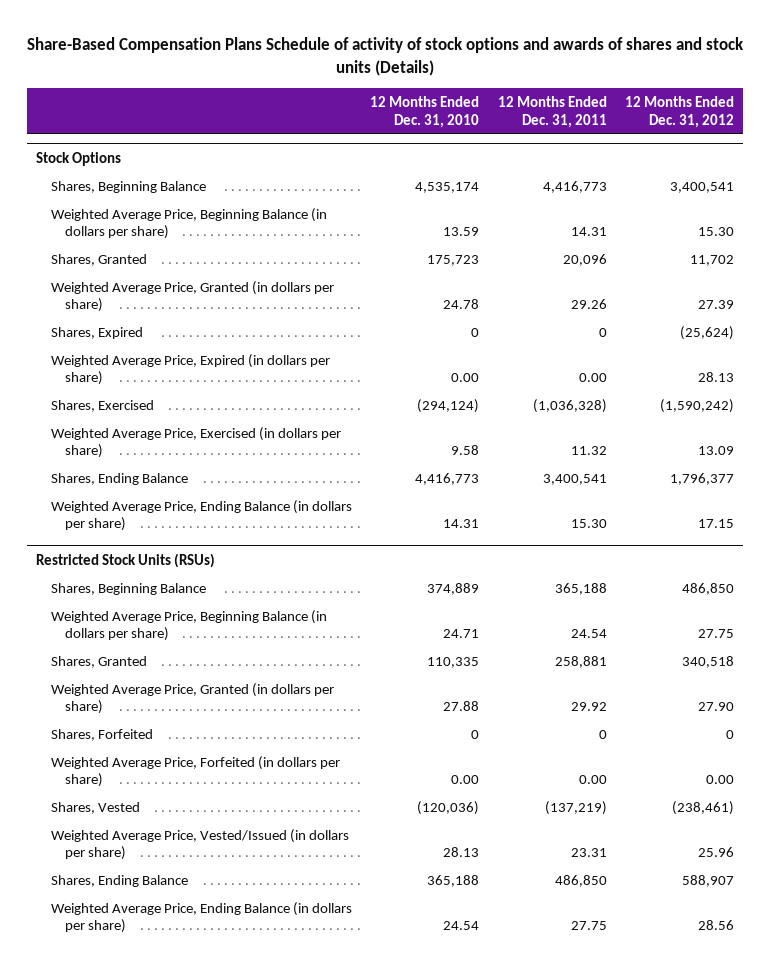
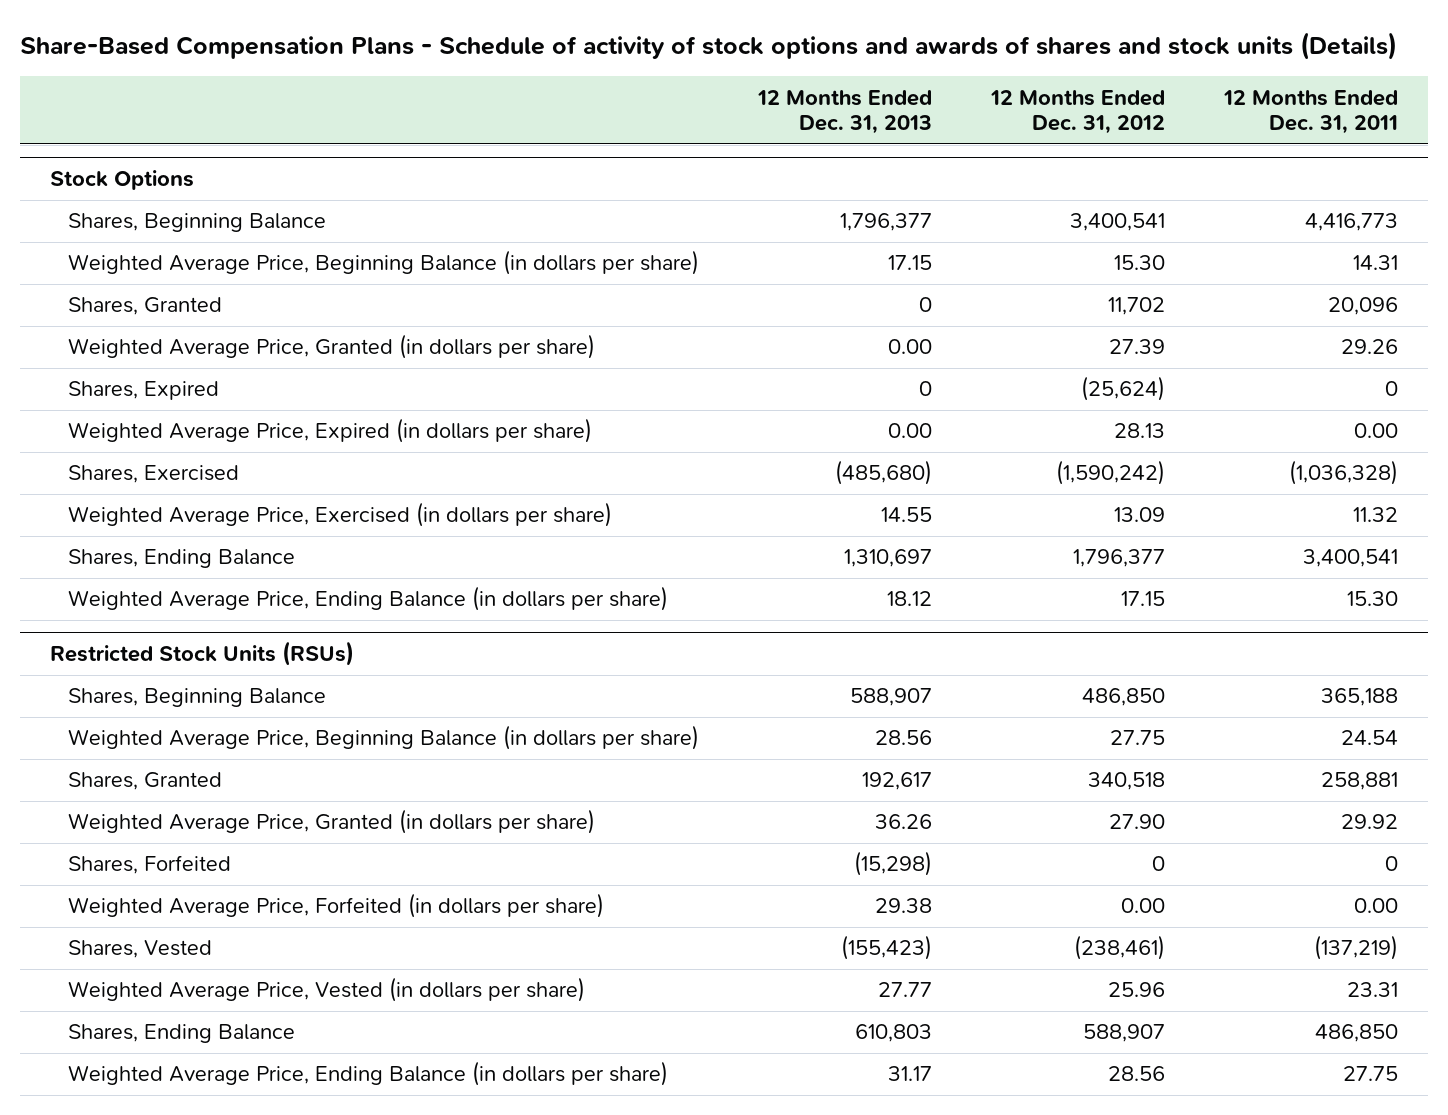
[27,37,745,77] Share-Based Compensation Plans Schedule of activity of stock options and awards of shares and stock units (Details) -> [20,32,1398,61] Share-Based Compensation Plans - Schedule of activity of stock options and awards of shares and stock units (Details)
[370,96,480,128] 12 Months Ended Dec. 31, 2010 -> none
none -> [757,89,933,134] 12 Months Ended Dec. 31, 2013
[50,828,349,861] Weighted Average Price, Vested/Issued (in dollars per share) -> [68,977,586,1003] Weighted Average Price, Vested (in dollars per share)

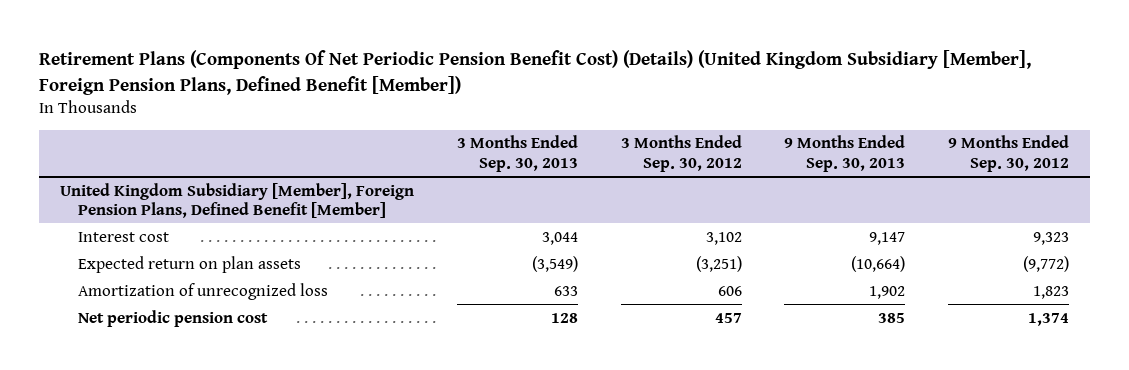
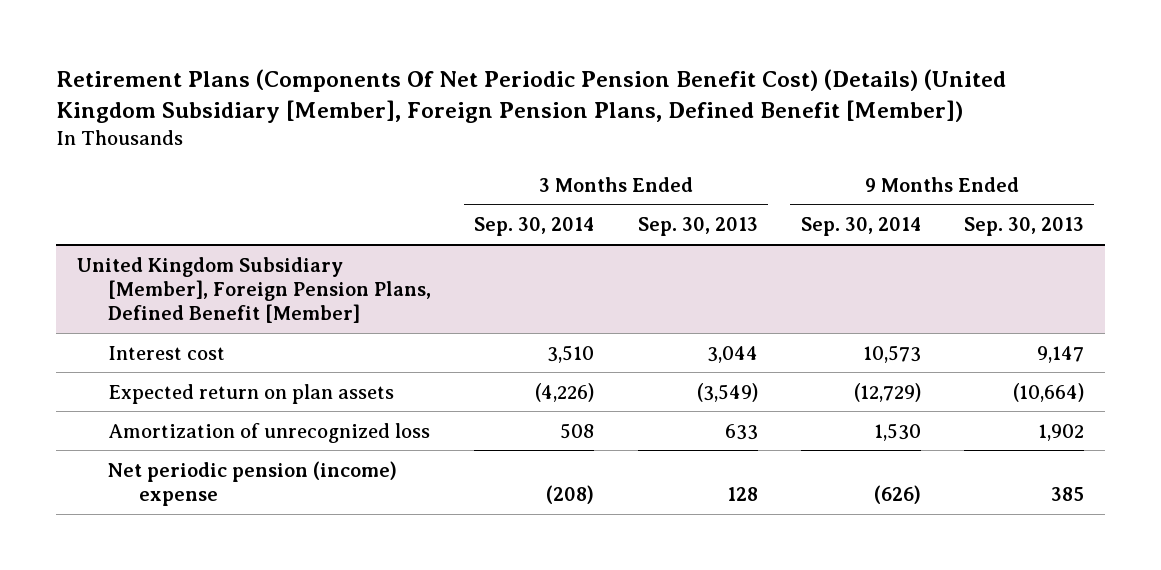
[620,135,742,172] 3 Months Ended Sep. 30, 2012 -> none
[947,135,1069,172] 9 Months Ended Sep. 30, 2012 -> none
none -> [474,217,595,237] Sep. 30, 2014
none -> [800,217,921,237] Sep. 30, 2014
[78,309,269,327] Net periodic pension cost -> [108,460,398,506] Net periodic pension (income) expense

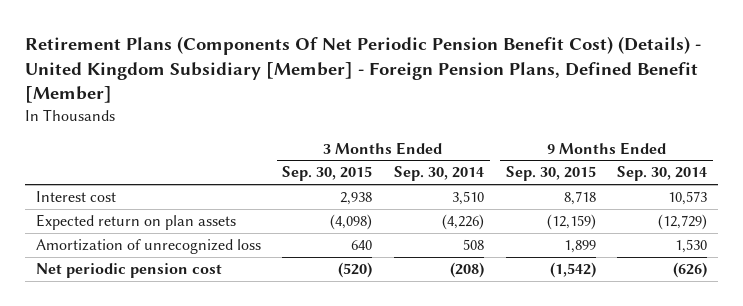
[55,69,1006,124] Retirement Plans (Components Of Net Periodic Pension Benefit Cost) (Details) (United Kingdom Subsidiary [Member], Foreign Pension Plans, Defined Benefit [Member]) -> [24,35,701,104] Retirement Plans (Components Of Net Periodic Pension Benefit Cost) (Details) - United Kingdom Subsidiary [Member] - Foreign Pension Plans, Defined Benefit [Member]
[637,217,758,237] Sep. 30, 2013 -> none
[963,217,1084,237] Sep. 30, 2013 -> none
none -> [282,166,373,182] Sep. 30, 2015
none -> [505,166,596,182] Sep. 30, 2015
[77,256,432,323] United Kingdom Subsidiary [Member], Foreign Pension Plans, Defined Benefit [Member] -> none
[108,460,398,506] Net periodic pension (income) expense -> [35,263,222,279] Net periodic pension cost

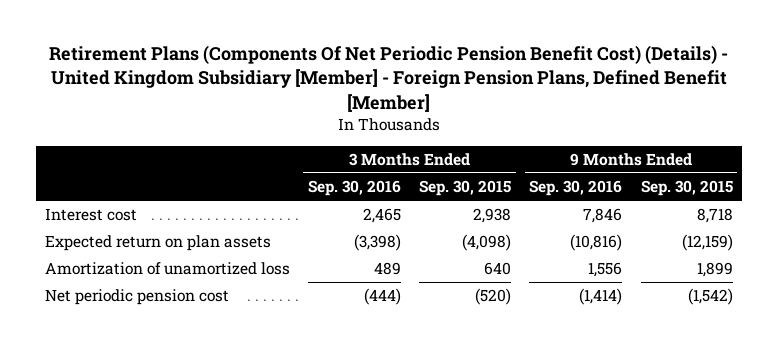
[394,166,485,182] Sep. 30, 2014 -> none
[617,166,708,182] Sep. 30, 2014 -> none
none -> [307,180,401,197] Sep. 30, 2016
none -> [529,180,623,197] Sep. 30, 2016
[35,239,261,255] Amortization of unrecognized loss -> [44,262,290,276] Amortization of unamortized loss

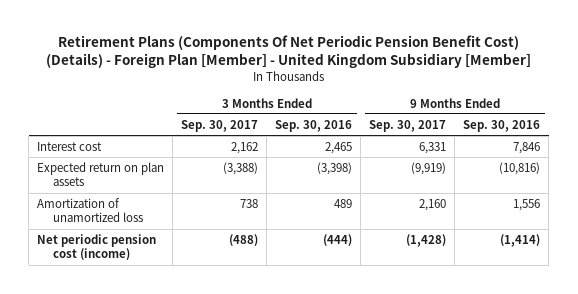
[48,44,728,112] Retirement Plans (Components Of Net Periodic Pension Benefit Cost) (Details) - United Kingdom Subsidiary [Member] - Foreign Pension Plans, Defined Benefit [Member] -> [45,35,531,69] Retirement Plans (Components Of Net Periodic Pension Benefit Cost) (Details) - Foreign Plan [Member] - United Kingdom Subsidiary [Member]
[419,180,512,197] Sep. 30, 2015 -> none
[640,180,733,197] Sep. 30, 2015 -> none
none -> [181,119,259,132] Sep. 30, 2017
none -> [369,119,447,132] Sep. 30, 2017
[44,289,229,306] Net periodic pension cost -> [37,233,157,261] Net periodic pension cost (income)

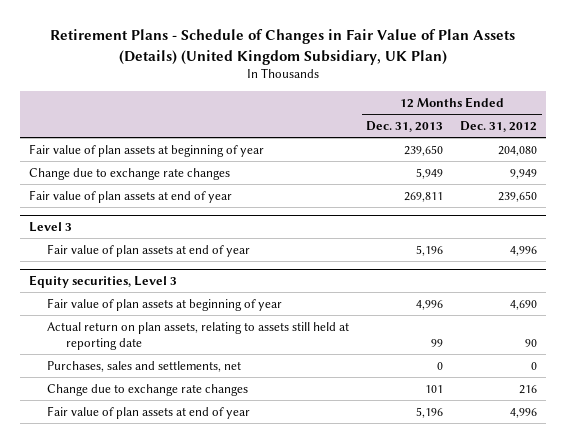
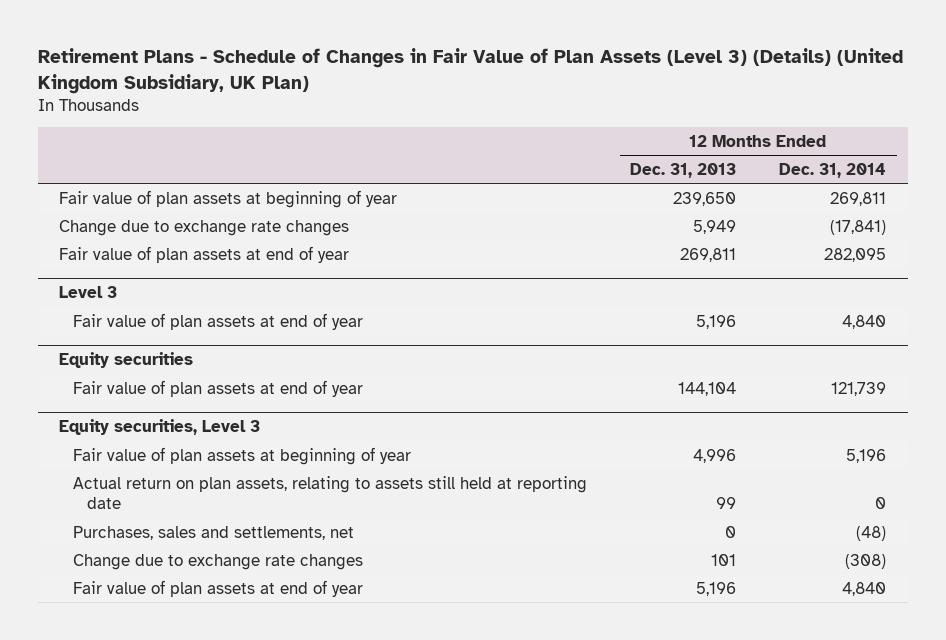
[50,29,516,65] Retirement Plans - Schedule of Changes in Fair Value of Plan Assets (Details) (United Kingdom Subsidiary, UK Plan) -> [37,48,903,94] Retirement Plans - Schedule of Changes in Fair Value of Plan Assets (Level 3) (Details) (United Kingdom Subsidiary, UK Plan)
[460,120,538,132] Dec. 31, 2012 -> none
none -> [779,162,887,178] Dec. 31, 2014
none -> [59,352,194,369] Equity securities
none -> [73,379,364,397] Fair value of plan assets at end of year

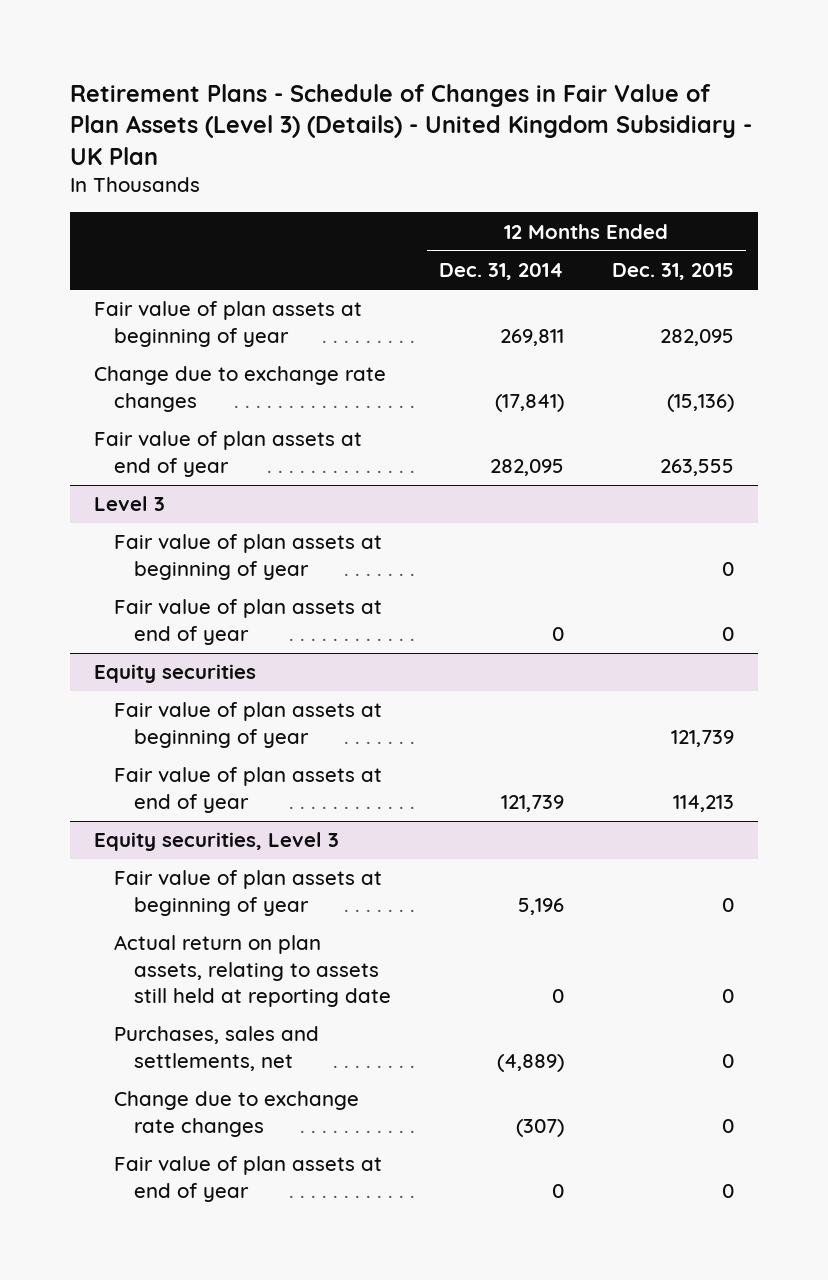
[37,48,903,94] Retirement Plans - Schedule of Changes in Fair Value of Plan Assets (Level 3) (Details) (United Kingdom Subsidiary, UK Plan) -> [69,83,752,165] Retirement Plans - Schedule of Changes in Fair Value of Plan Assets (Level 3) (Details) - United Kingdom Subsidiary - UK Plan
[630,162,737,178] Dec. 31, 2013 -> none
none -> [611,263,734,281] Dec. 31, 2015
none -> [113,534,382,580] Fair value of plan assets at beginning of year
[842,314,887,329] 4,840 -> [551,626,564,641] 0
none -> [113,702,382,748] Fair value of plan assets at beginning of year
[856,525,887,541] (48) -> [496,1053,564,1072] (4,889)
[845,553,887,569] (308) -> [515,1118,564,1137] (307)
[842,581,887,596] 4,840 -> [551,1183,564,1198] 0

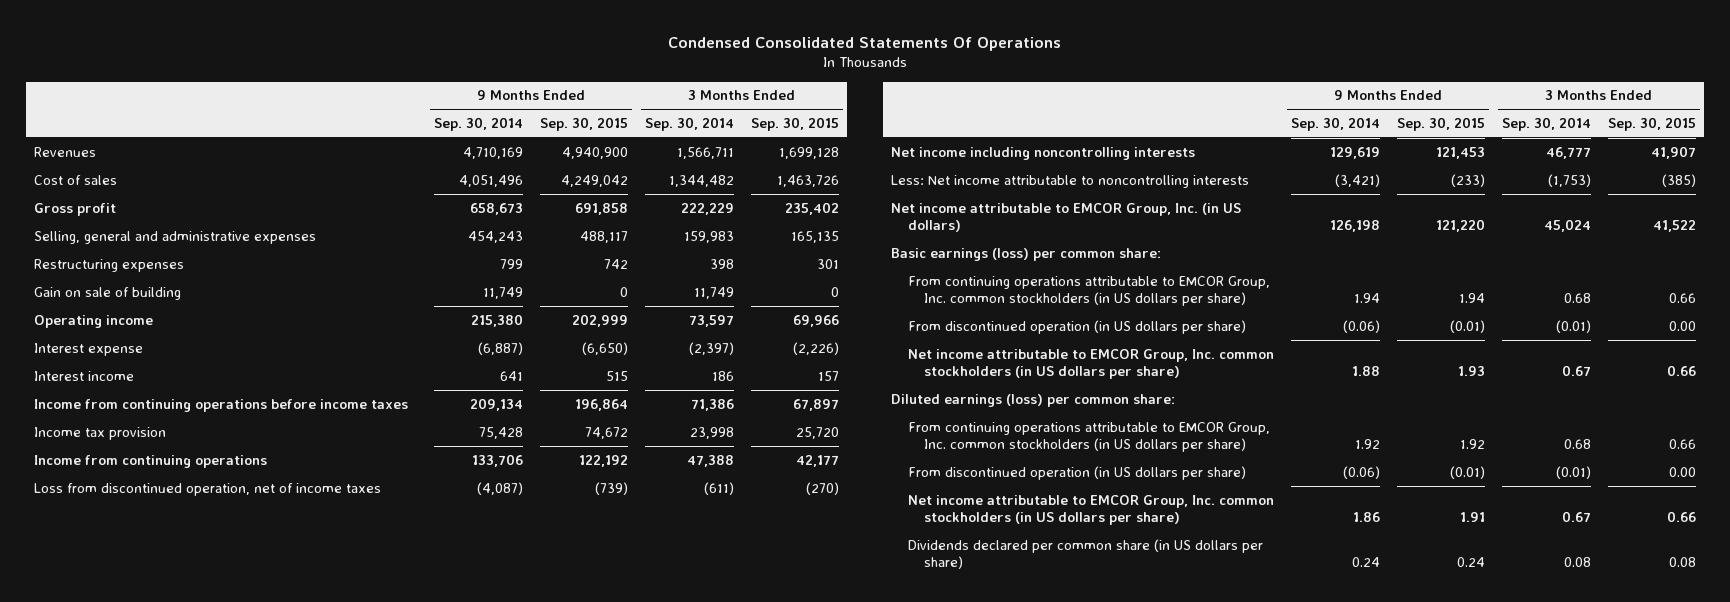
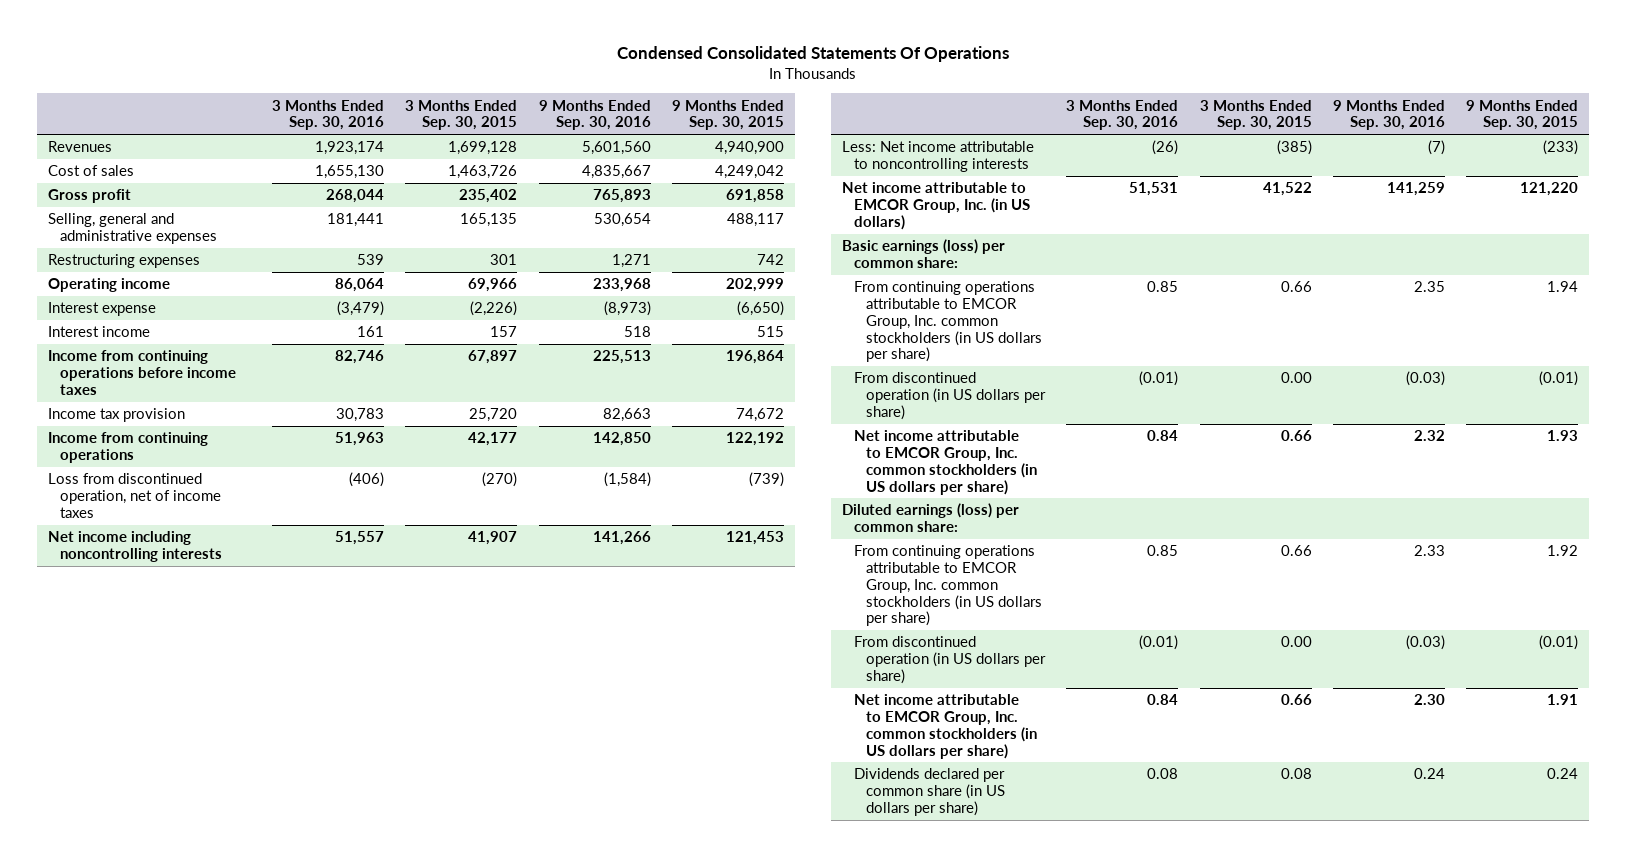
[433,116,523,131] Sep. 30, 2014 -> none
[644,116,734,131] Sep. 30, 2014 -> none
none -> [272,99,385,131] 3 Months Ended Sep. 30, 2016
none -> [538,99,651,131] 9 Months Ended Sep. 30, 2016
[34,286,182,300] Gain on sale of building -> none

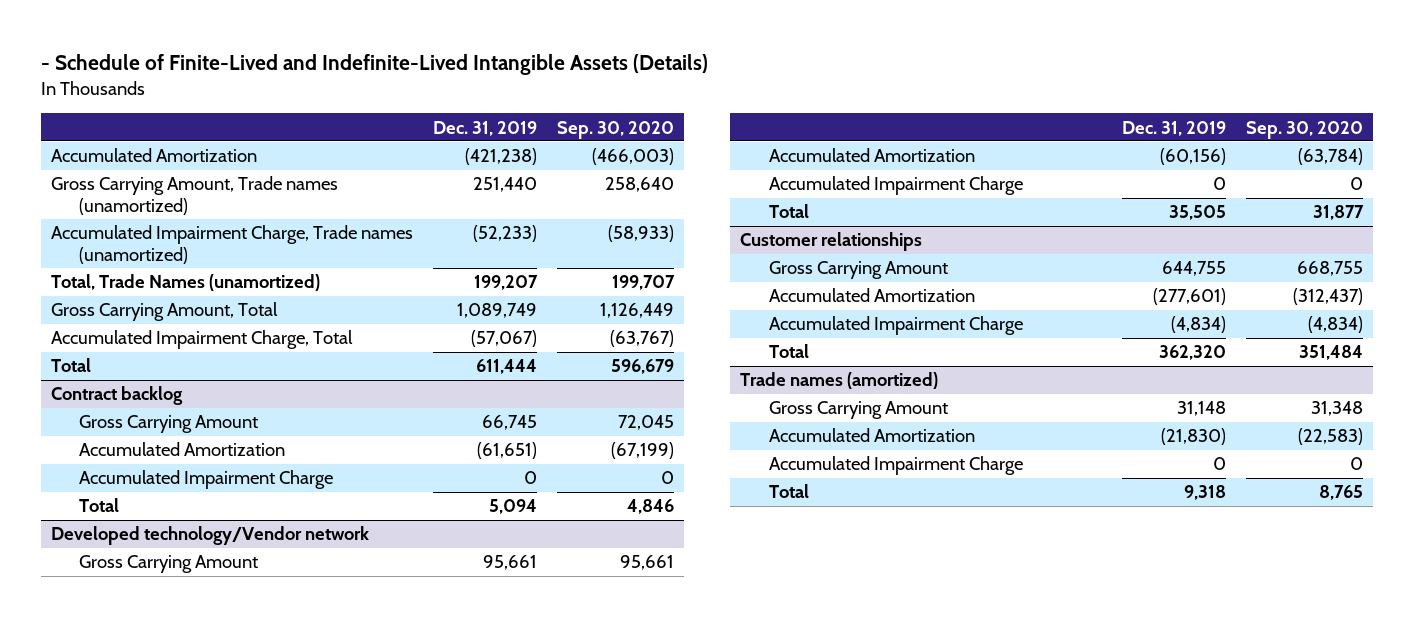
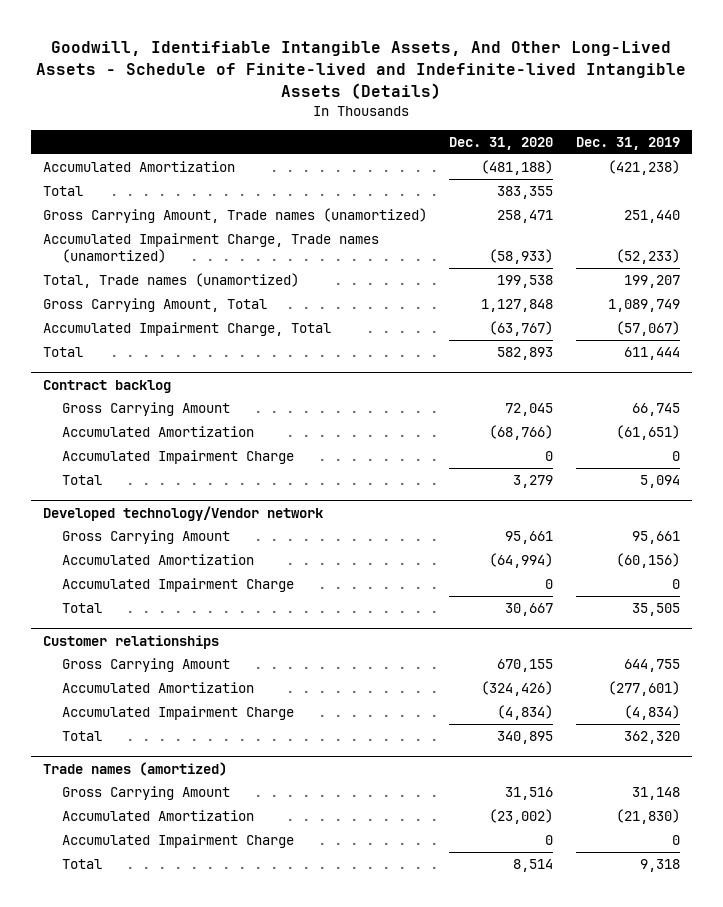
[41,53,709,75] - Schedule of Finite-Lived and Indefinite-Lived Intangible Assets (Details) -> [36,40,687,99] Goodwill, Identifiable Intangible Assets, And Other Long-Lived Assets - Schedule of Finite-lived and Indefinite-lived Intangible Assets (Details)
[557,120,675,139] Sep. 30, 2020 -> none
none -> [449,136,554,150] Dec. 31, 2020
none -> [42,186,83,197] Total
[51,274,321,292] Total, Trade Names (unamortized) -> [42,273,299,289] Total, Trade names (unamortized)

